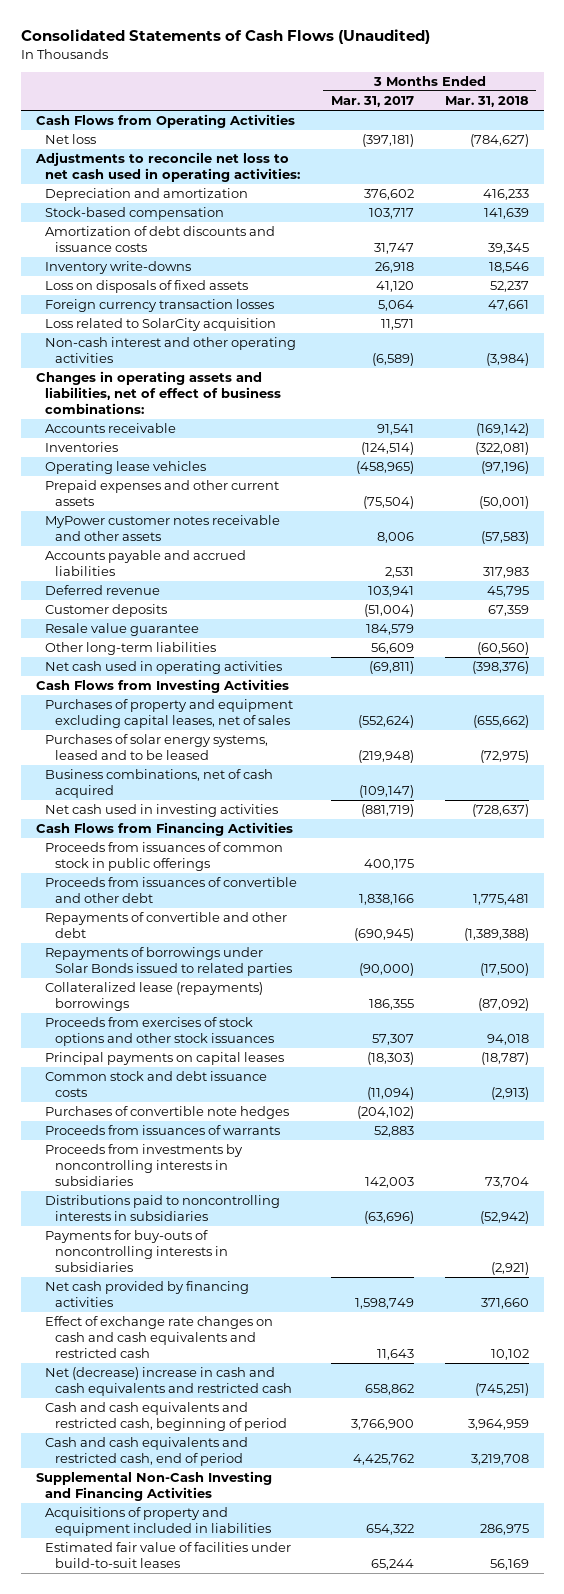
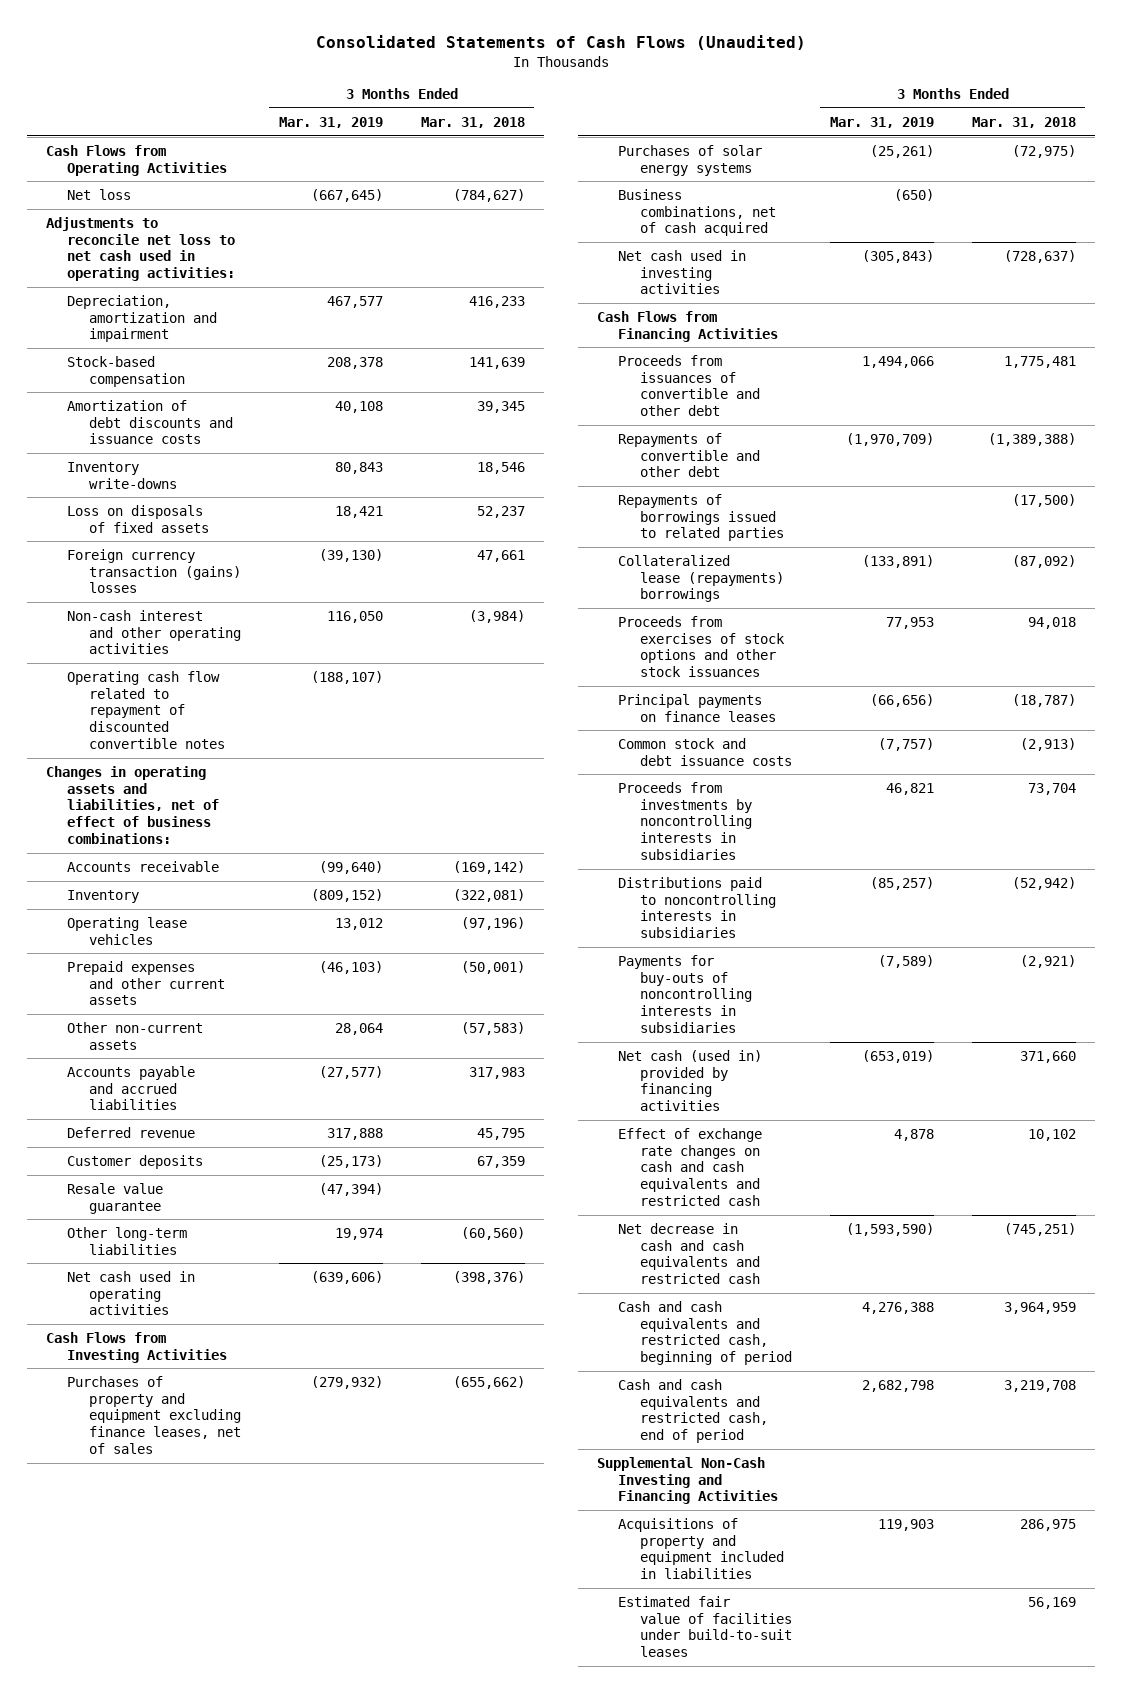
[330,96,414,108] Mar. 31, 2017 -> none
none -> [278,116,383,128] Mar. 31, 2019
[45,188,249,202] Depreciation and amortization -> [67,294,217,343] Depreciation, amortization and impairment
[45,318,277,332] Loss related to SolarCity acquisition -> none
[45,299,275,313] Foreign currency transaction losses -> [67,548,241,594] Foreign currency transaction (gains) losses
none -> [67,670,225,749] Operating cash flow related to repayment of discounted convertible notes
[45,442,119,453] Inventories -> [67,889,140,903] Inventory
[45,515,281,542] MyPower customer notes receivable and other assets -> [67,1021,204,1050] Other non-current assets
[45,699,294,729] Purchases of property and equipment excluding capital leases, net of sales -> [67,1375,241,1454] Purchases of property and equipment excluding finance leases, net of sales
[45,734,269,761] Purchases of solar energy systems, leased and to be leased -> [618,144,763,176] Purchases of solar energy systems
[45,842,284,872] Proceeds from issuances of common stock in public offerings -> none
[45,947,292,977] Repayments of borrowings under Solar Bonds issued to related parties -> [618,493,784,542] Repayments of borrowings issued to related parties
[45,1052,285,1066] Principal payments on capital leases -> [618,693,776,722] Principal payments on finance leases
[45,1106,290,1120] Purchases of convertible note hedges -> none
[45,1125,281,1136] Proceeds from issuances of warrants -> none
[45,1281,250,1308] Net cash provided by financing activities -> [618,1049,763,1111] Net cash (used in) provided by financing activities
[45,1367,292,1397] Net (decrease) increase in cash and cash equivalents and restricted cash -> [618,1222,760,1284] Net decrease in cash and cash equivalents and restricted cash

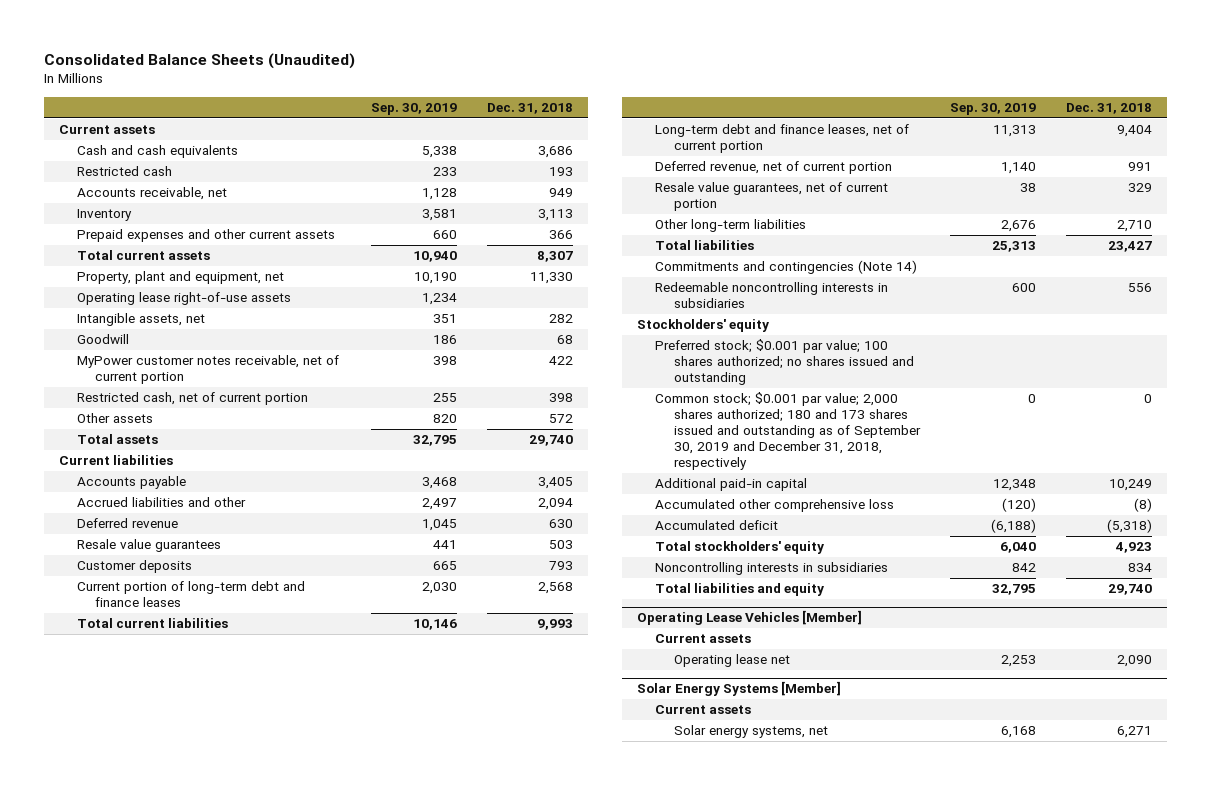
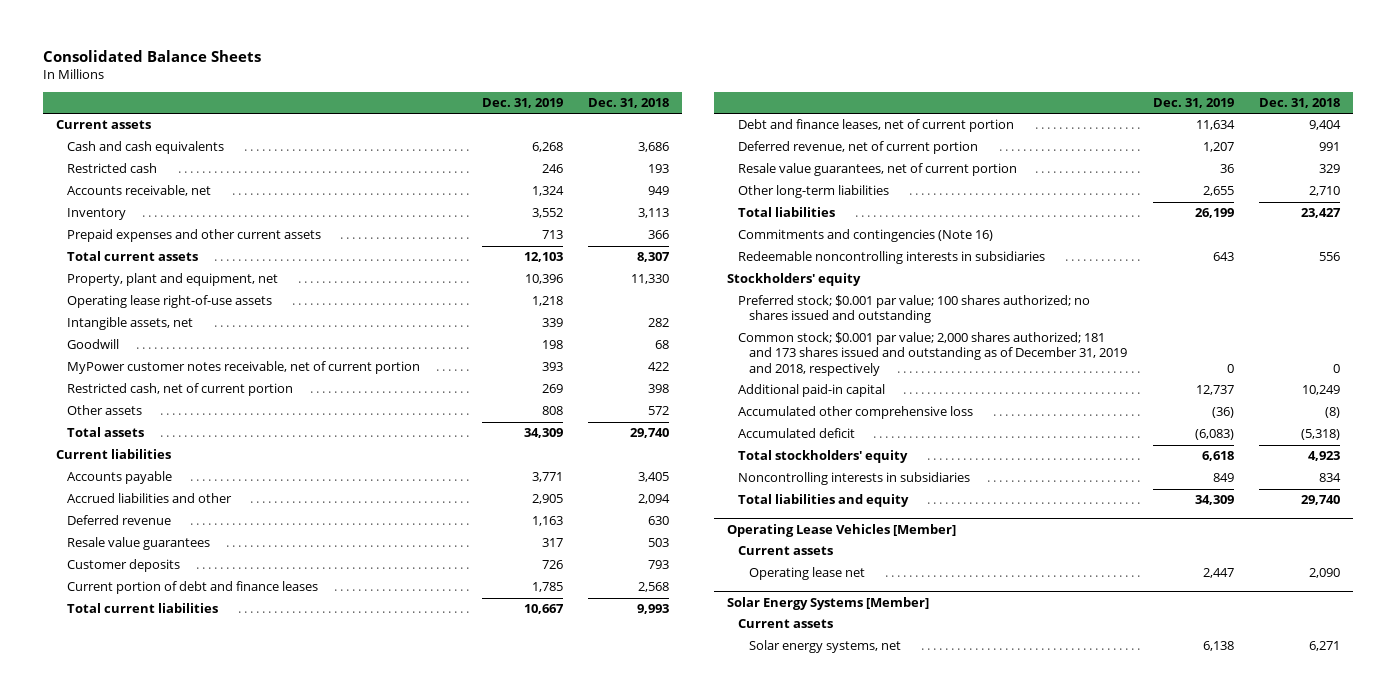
[43,52,355,69] Consolidated Balance Sheets (Unaudited) -> [42,50,261,63] Consolidated Balance Sheets
[370,103,457,116] Sep. 30, 2019 -> none
none -> [481,98,563,109] Dec. 31, 2019
[76,581,305,608] Current portion of long-term debt and finance leases -> [66,581,318,595] Current portion of debt and finance leases
[655,124,910,154] Long-term debt and finance leases, net of current portion -> [737,119,1014,133] Debt and finance leases, net of current portion
[655,260,918,275] Commitments and contingencies (Note 14) -> [737,229,993,243] Commitments and contingencies (Note 16)
[655,392,921,471] Common stock; $0.001 par value; 2,000 shares authorized; 180 and 173 shares issued and outstanding as of September 30, 2019 and December 31, 2018, respectively -> [737,332,1127,376] Common stock; $0.001 par value; 2,000 shares authorized; 181 and 173 shares issued and outstanding as of December 31, 2019 and 2018, respectively

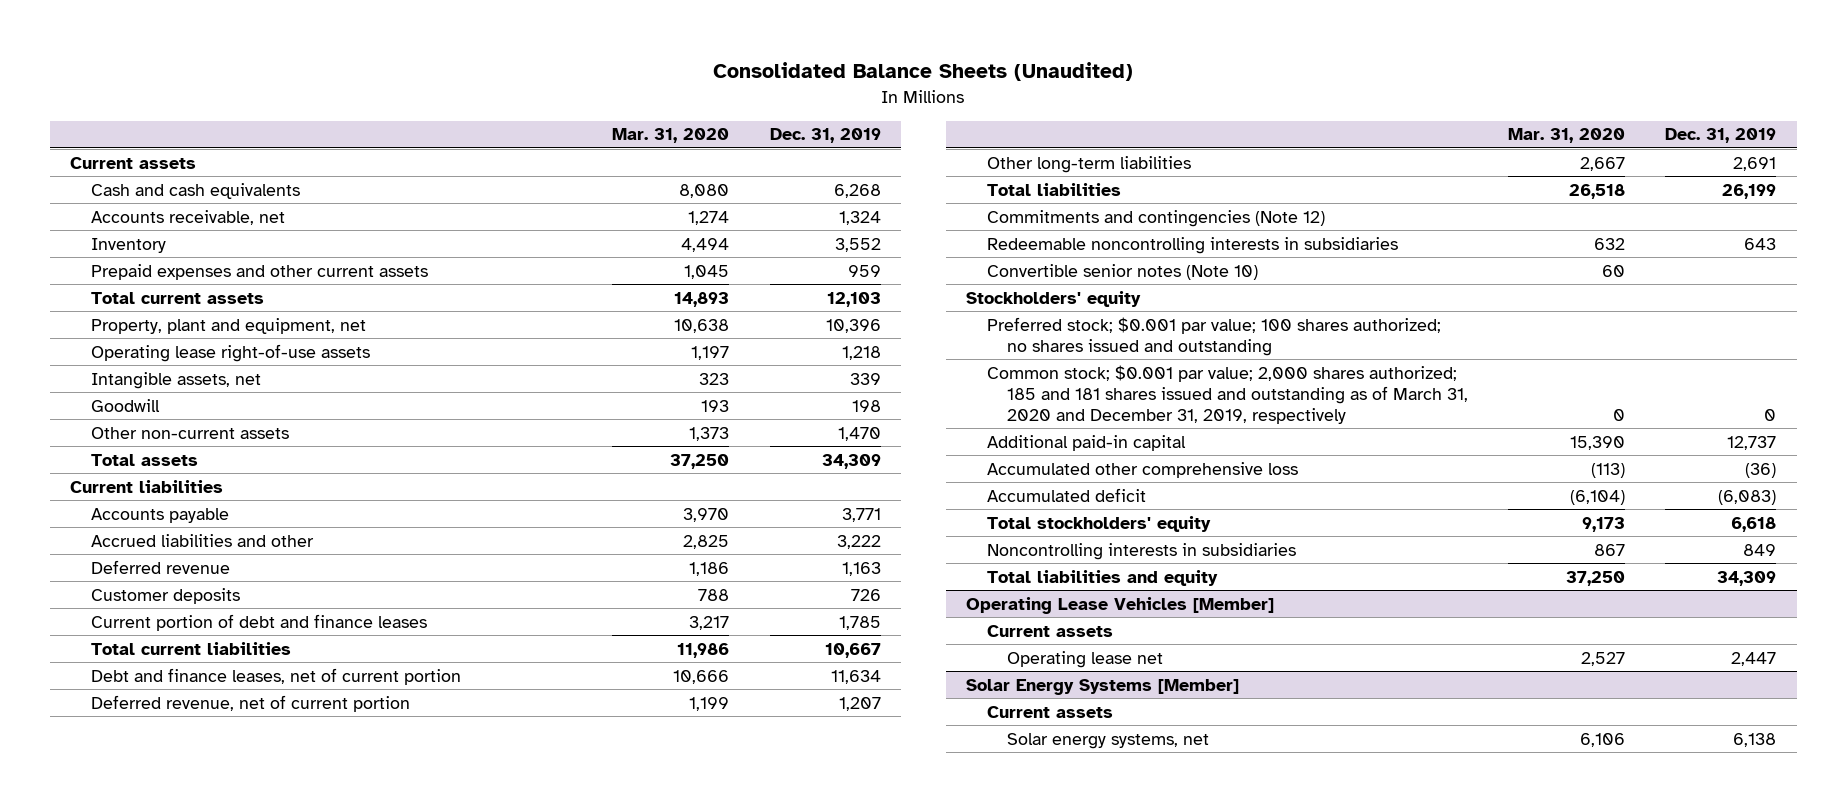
[42,50,261,63] Consolidated Balance Sheets -> [713,62,1134,82] Consolidated Balance Sheets (Unaudited)
[588,98,670,109] Dec. 31, 2018 -> none
none -> [612,128,730,144] Mar. 31, 2020
[66,163,157,174] Restricted cash -> none
[541,230,563,240] 713 -> [847,264,881,277] 959
[66,361,420,375] MyPower customer notes receivable, net of current portion -> none
[66,383,293,397] Restricted cash, net of current portion -> none
[66,405,142,416] Other assets -> [90,426,289,439] Other non-current assets
[541,406,563,416] 808 -> [837,426,881,441] 1,470
[531,494,563,505] 2,905 -> [836,534,881,549] 3,222
[66,537,210,551] Resale value guarantees -> none
[737,163,1017,177] Resale value guarantees, net of current portion -> none
[1202,186,1234,197] 2,655 -> [1733,156,1777,171] 2,691
[737,229,993,243] Commitments and contingencies (Note 16) -> [986,209,1325,227] Commitments and contingencies (Note 12)
none -> [986,263,1258,280] Convertible senior notes (Note 10)
[737,332,1127,376] Common stock; $0.001 par value; 2,000 shares authorized; 181 and 173 shares issued and outstanding as of December 31, 2019 and 2018, respectively -> [986,364,1469,424] Common stock; $0.001 par value; 2,000 shares authorized; 185 and 181 shares issued and outstanding as of March 31, 2020 and December 31, 2019, respectively

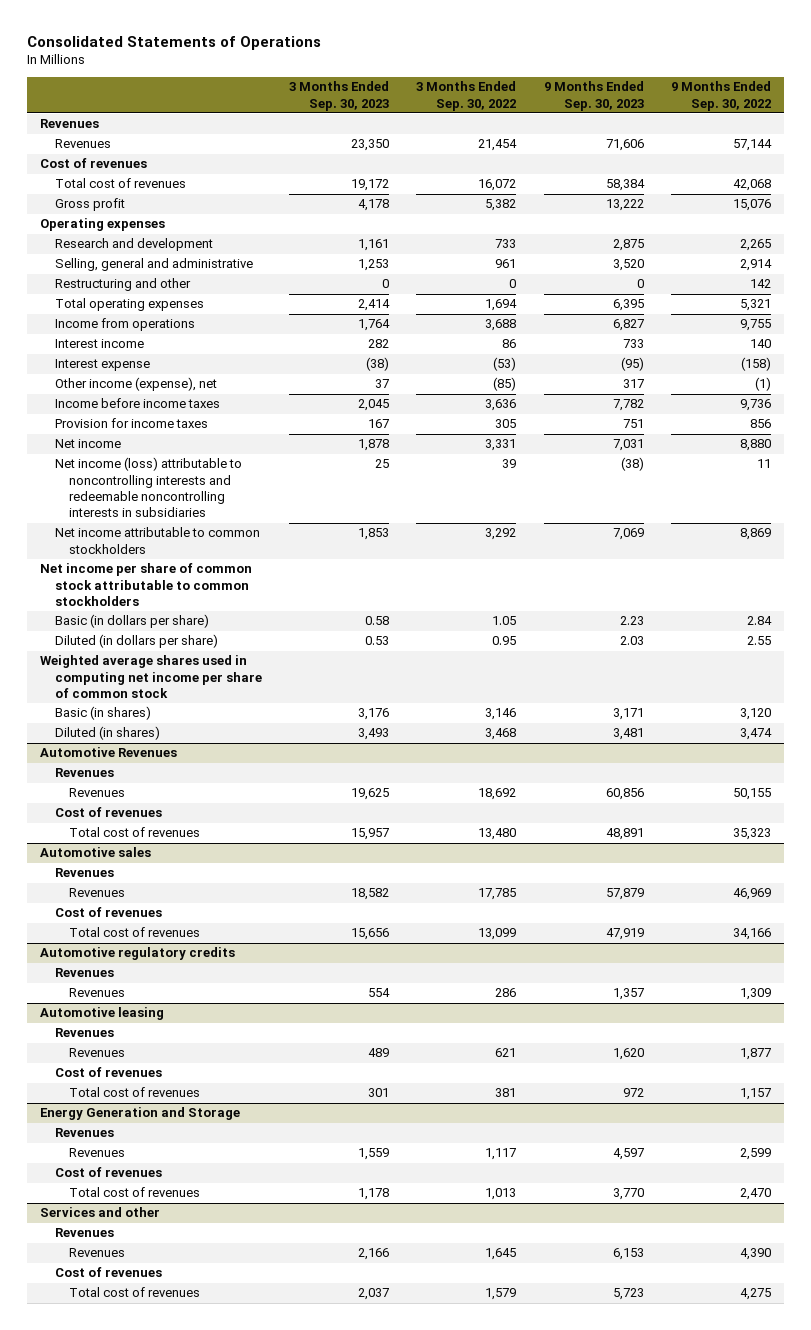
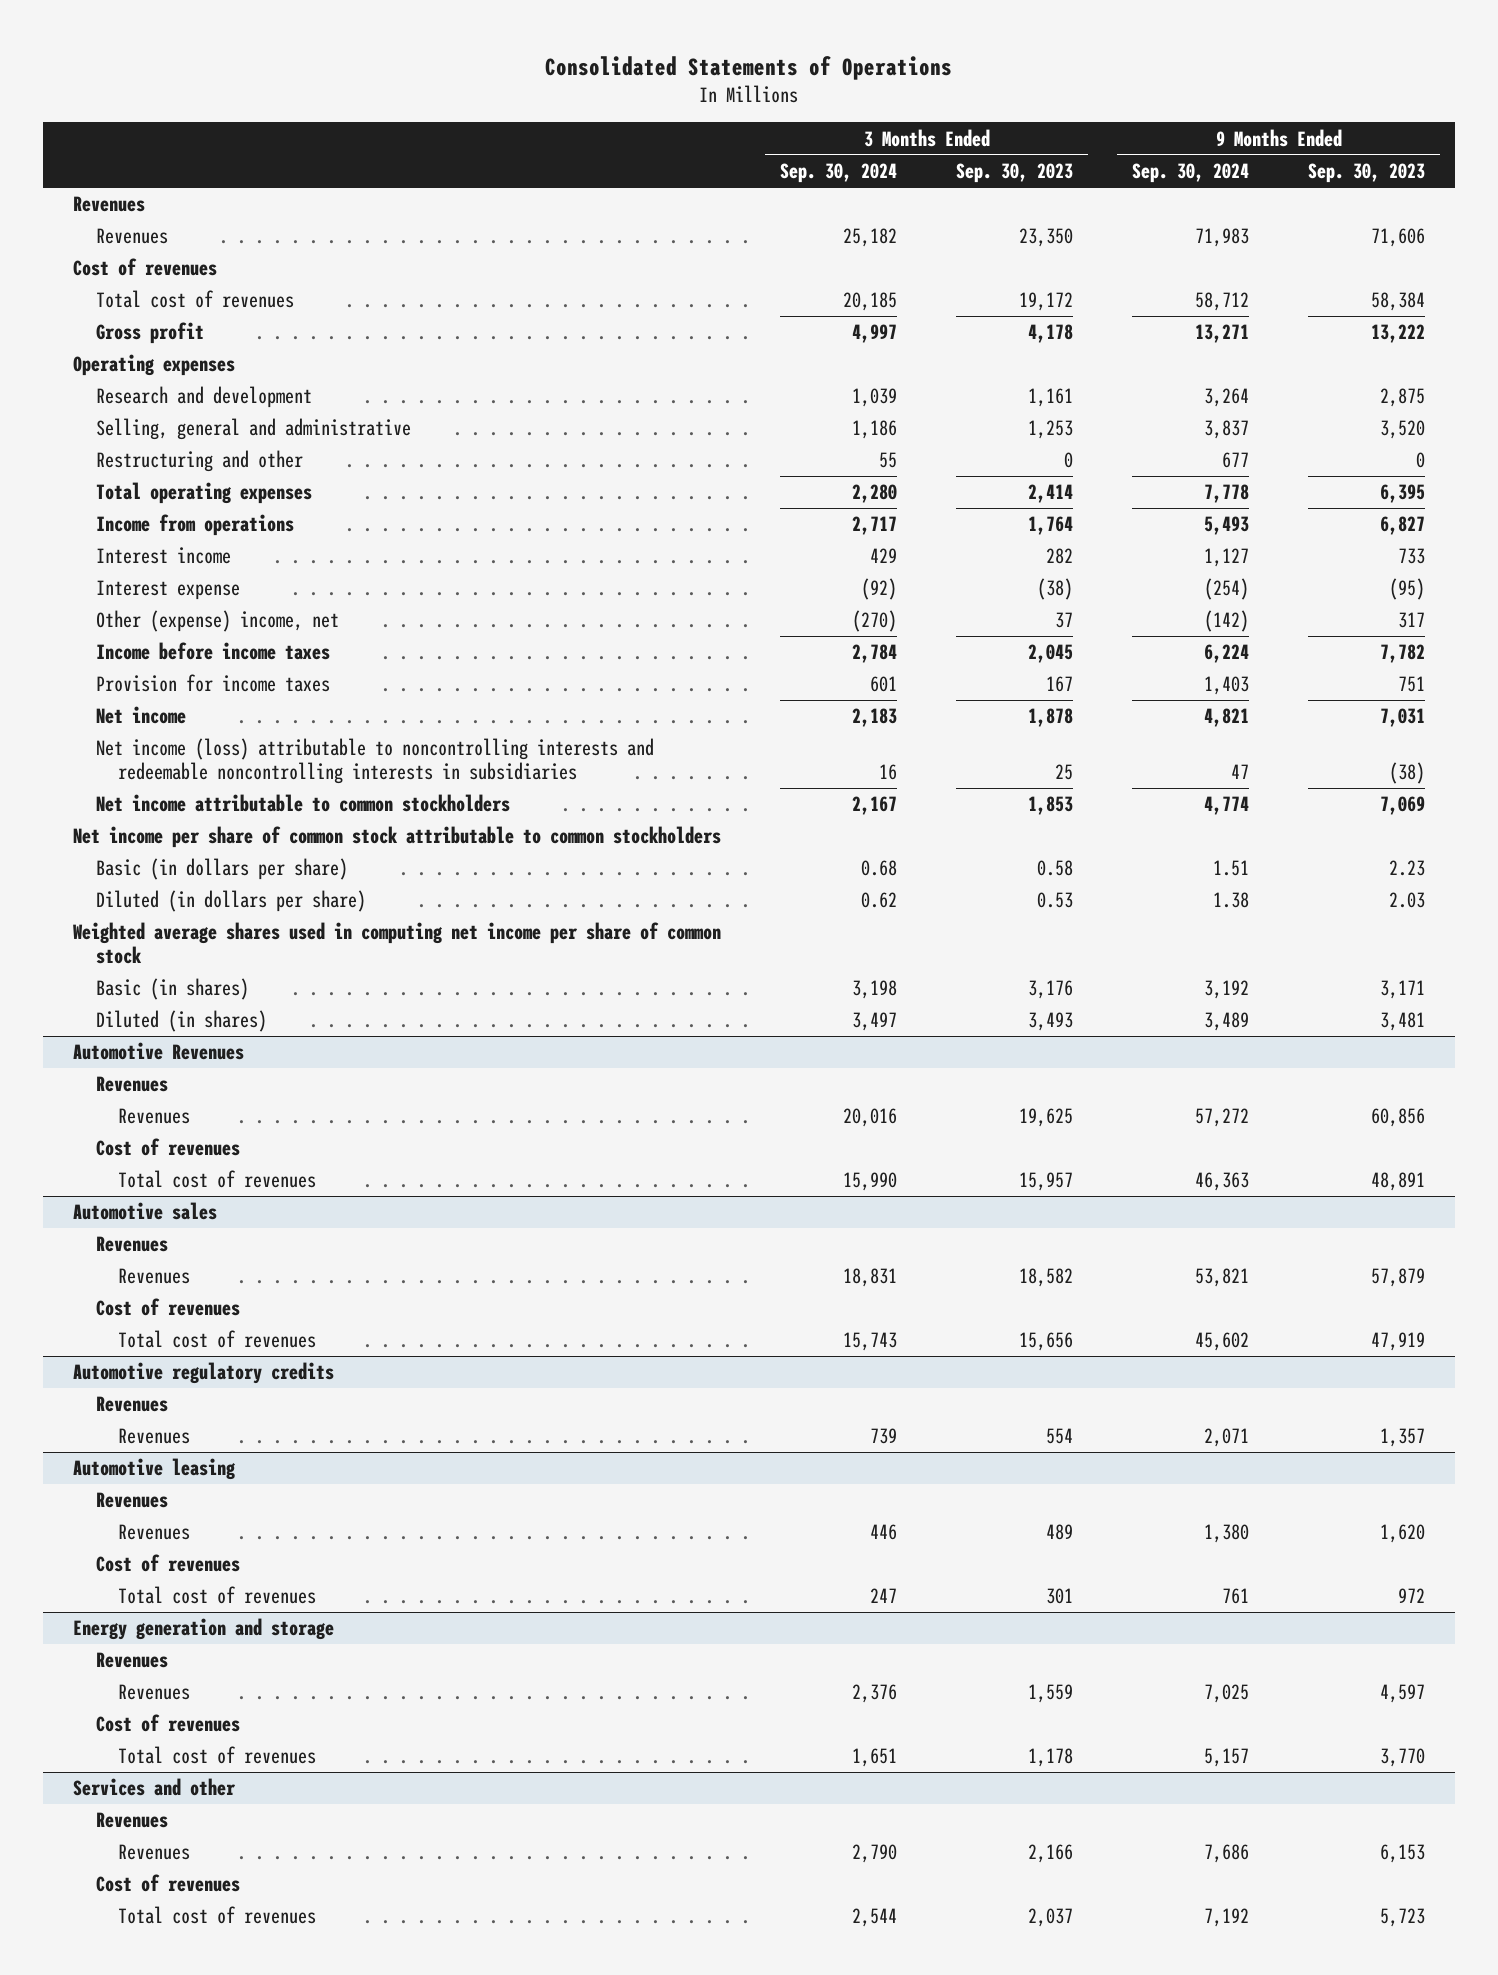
[416,81,517,111] 3 Months Ended Sep. 30, 2022 -> none
[670,81,771,111] 9 Months Ended Sep. 30, 2022 -> none
none -> [779,163,897,184] Sep. 30, 2024
none -> [1132,163,1250,184] Sep. 30, 2024
[54,377,217,392] Other income (expense), net -> [95,610,339,633] Other (expense) income, net
[40,1107,241,1121] Energy Generation and Storage -> [72,1618,334,1641] Energy generation and storage

